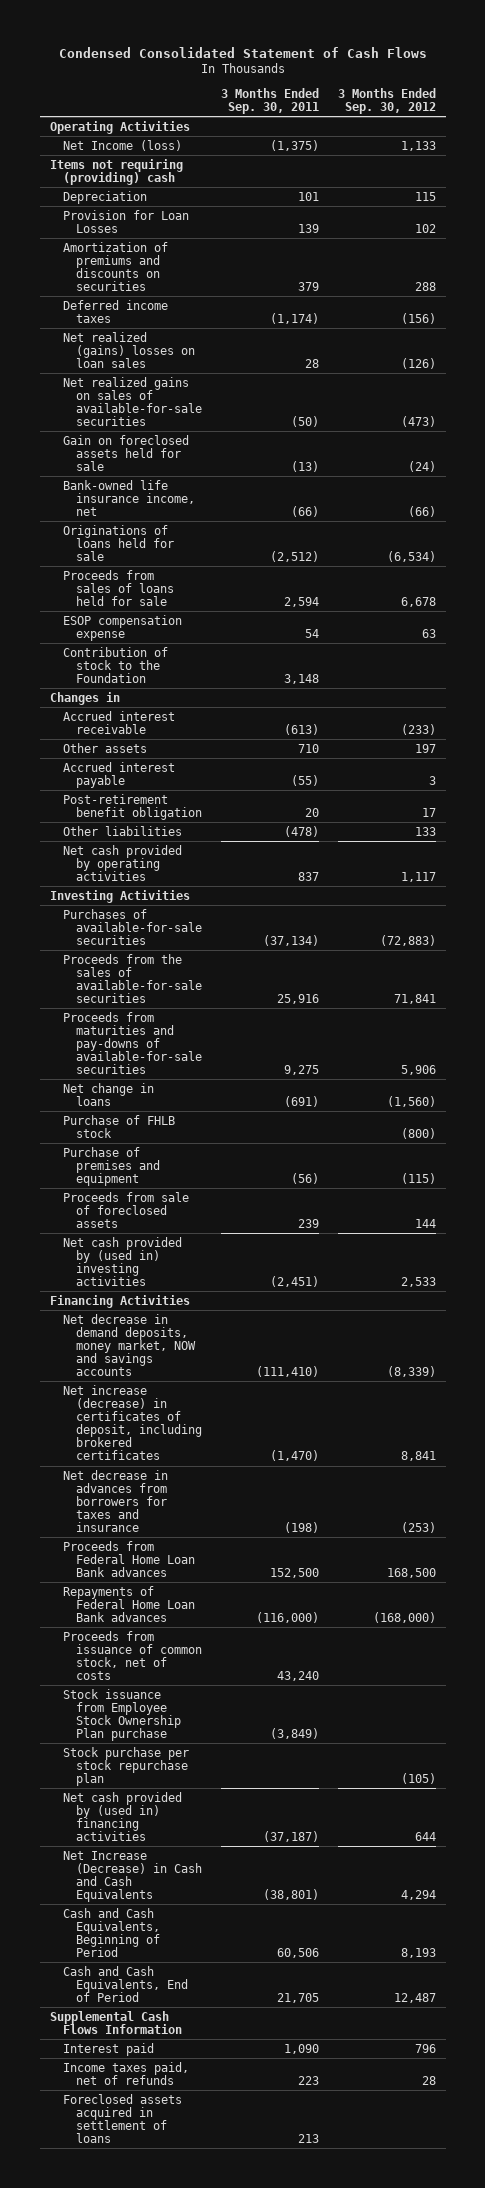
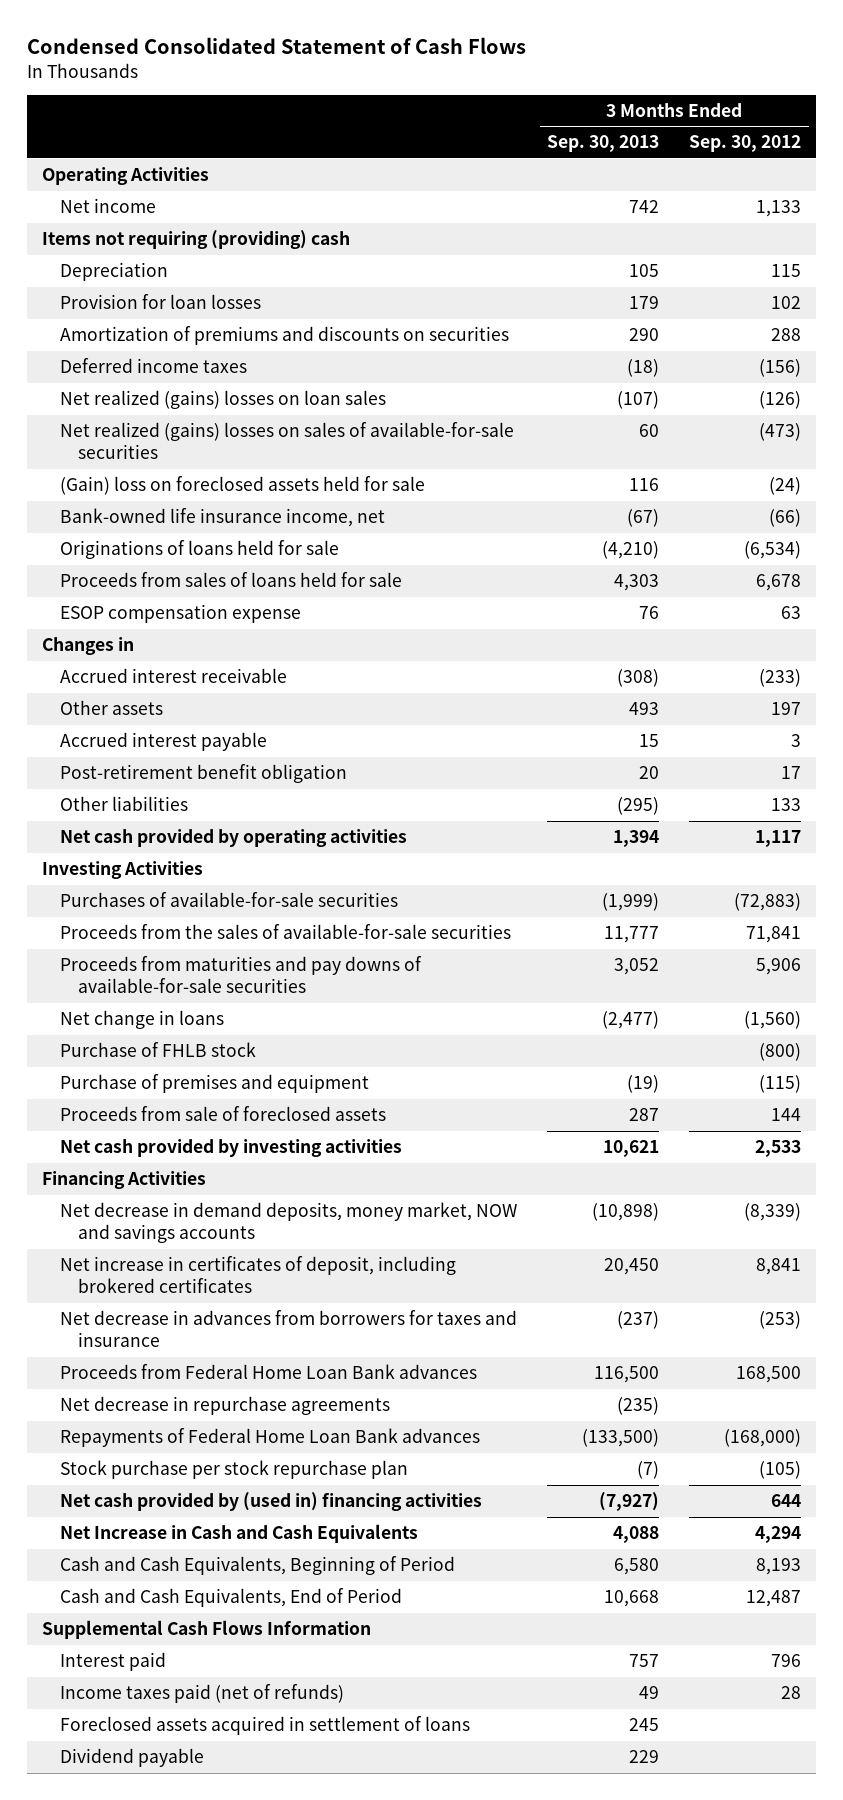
[220,88,319,115] 3 Months Ended Sep. 30, 2011 -> none
none -> [547,135,660,153] Sep. 30, 2013
[62,139,182,151] Net Income (loss) -> [59,198,156,214] Net income
[62,209,189,233] Provision for Loan Losses -> [59,294,261,310] Provision for loan losses
[62,376,202,427] Net realized gains on sales of available-for-sale securities -> [59,422,514,460] Net realized (gains) losses on sales of available-for-sale securities
[62,434,189,471] Gain on foreclosed assets held for sale -> [59,476,425,496] (Gain) loss on foreclosed assets held for sale
[62,646,168,683] Contribution of stock to the Foundation -> none
[62,1011,202,1075] Proceeds from maturities and pay-downs of available-for-sale securities -> [59,956,422,994] Proceeds from maturities and pay downs of available-for-sale securities
[62,1236,182,1287] Net cash provided by (used in) investing activities -> [59,1139,402,1158] Net cash provided by investing activities
[62,1384,202,1461] Net increase (decrease) in certificates of deposit, including brokered certificates -> [59,1256,456,1294] Net increase in certificates of deposit, including brokered certificates
none -> [59,1396,390,1416] Net decrease in repurchase agreements
[62,1630,202,1681] Proceeds from issuance of common stock, net of costs -> none
[62,1688,181,1742] Stock issuance from Employee Stock Ownership Plan purchase -> none
[62,1850,202,1903] Net Increase (Decrease) in Cash and Cash Equivalents -> [59,1524,418,1544] Net Increase in Cash and Cash Equivalents
[62,2061,189,2085] Income taxes paid, net of refunds -> [59,1684,344,1704] Income taxes paid (net of refunds)
none -> [59,1748,204,1768] Dividend payable

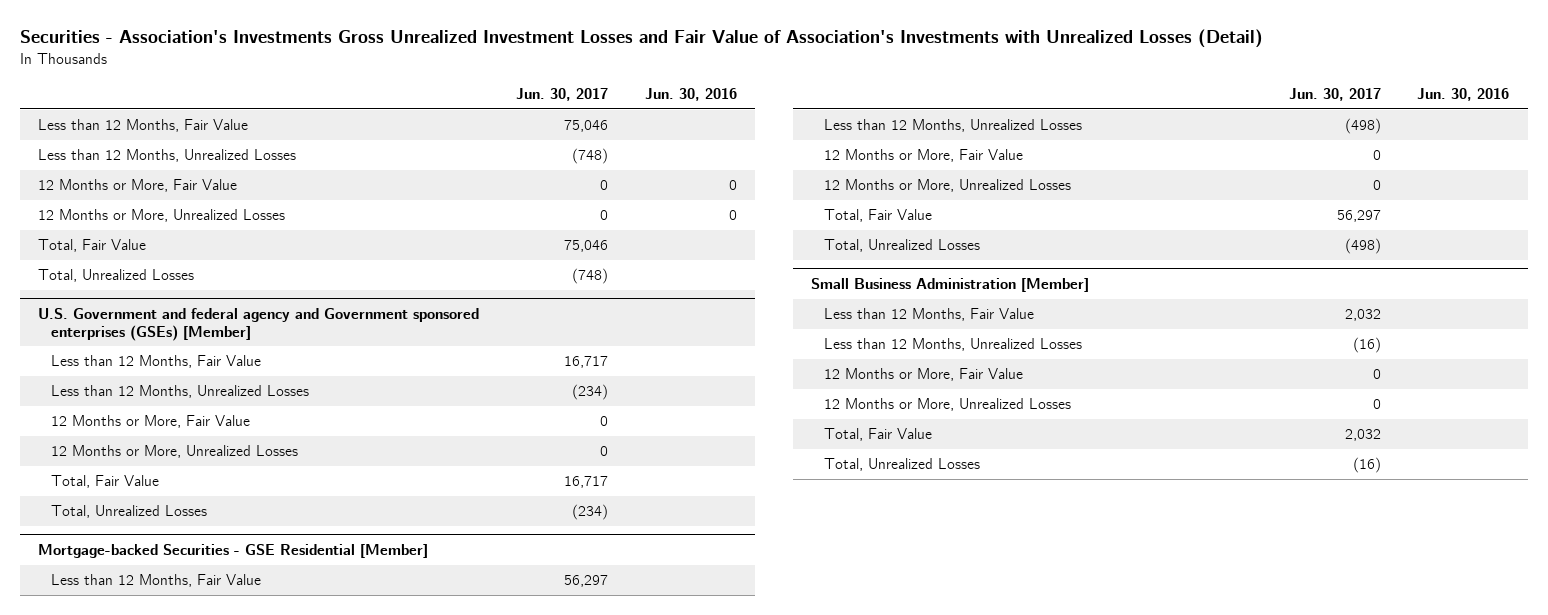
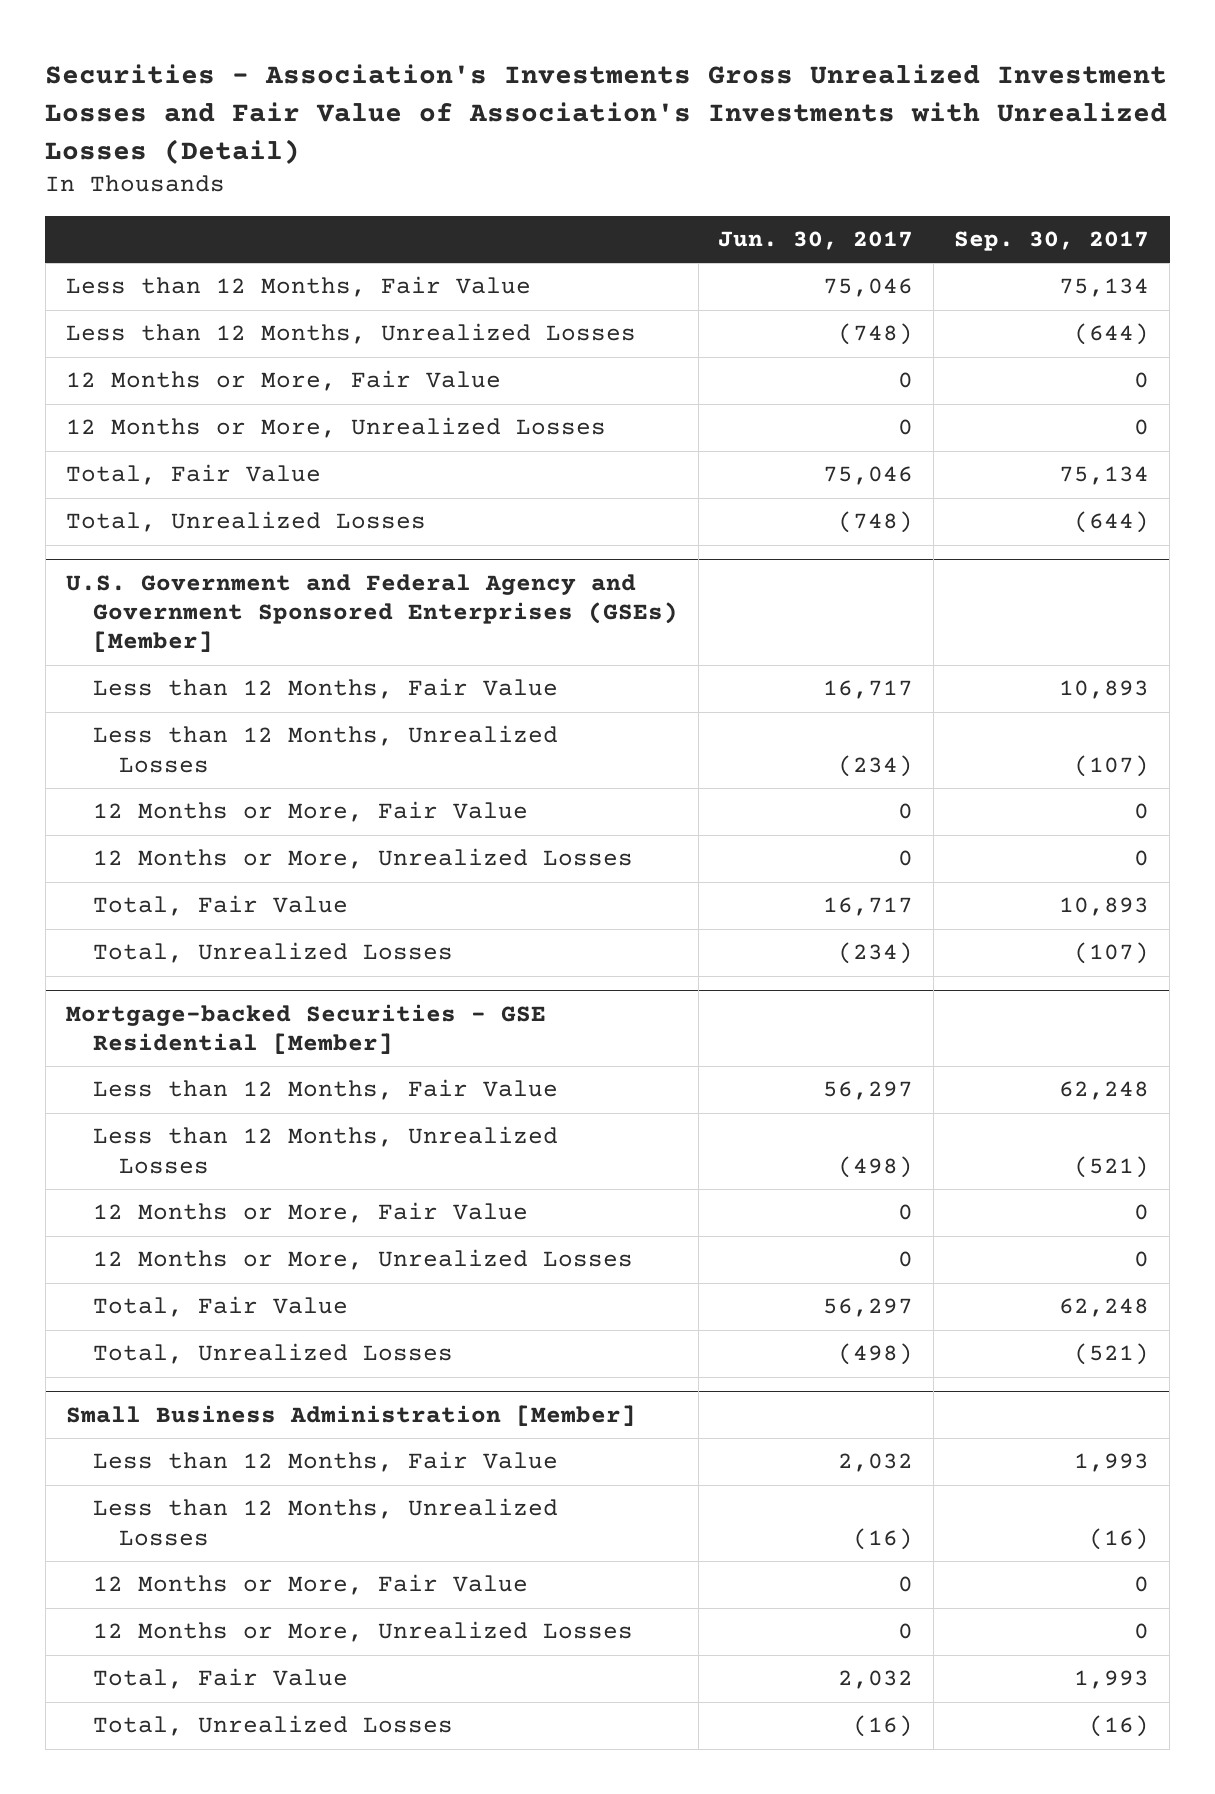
[644,88,737,102] Jun. 30, 2016 -> none
none -> [954,231,1150,252] Sep. 30, 2017
[38,308,480,341] U.S. Government and federal agency and Government sponsored enterprises (GSEs) [Member] -> [65,573,678,653] U.S. Government and Federal Agency and Government Sponsored Enterprises (GSEs) [Member]

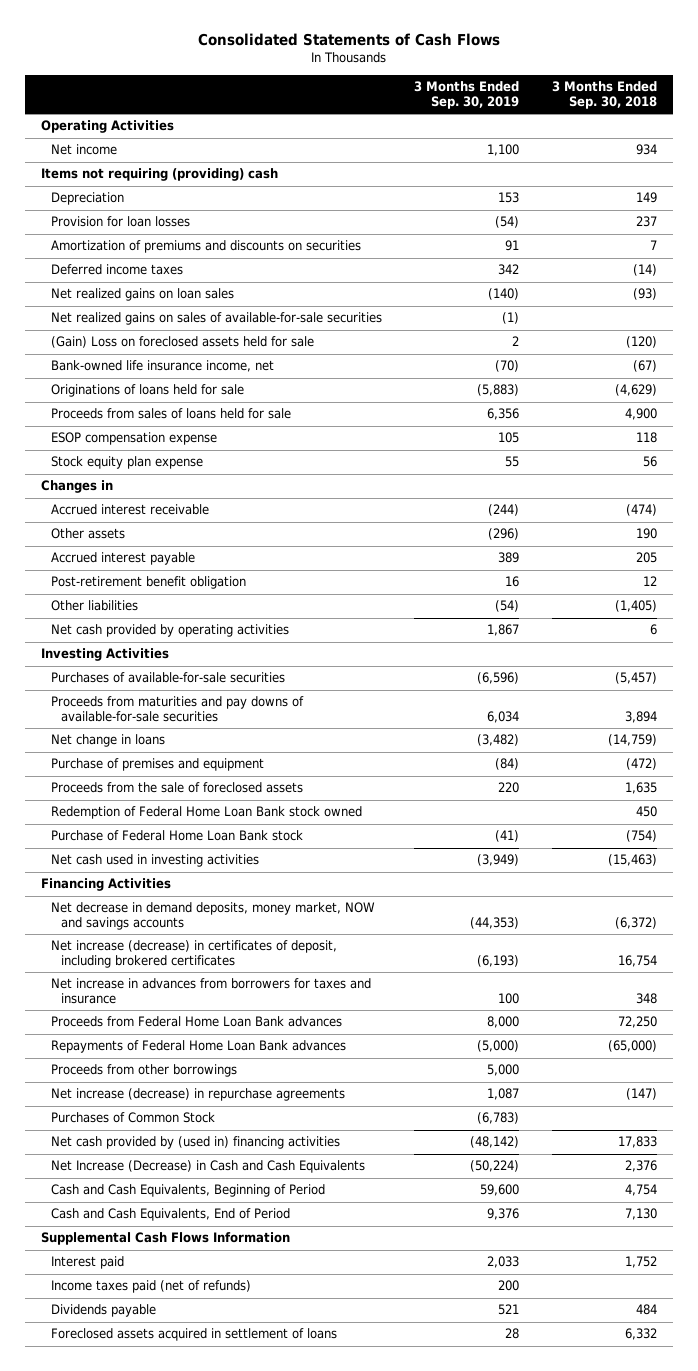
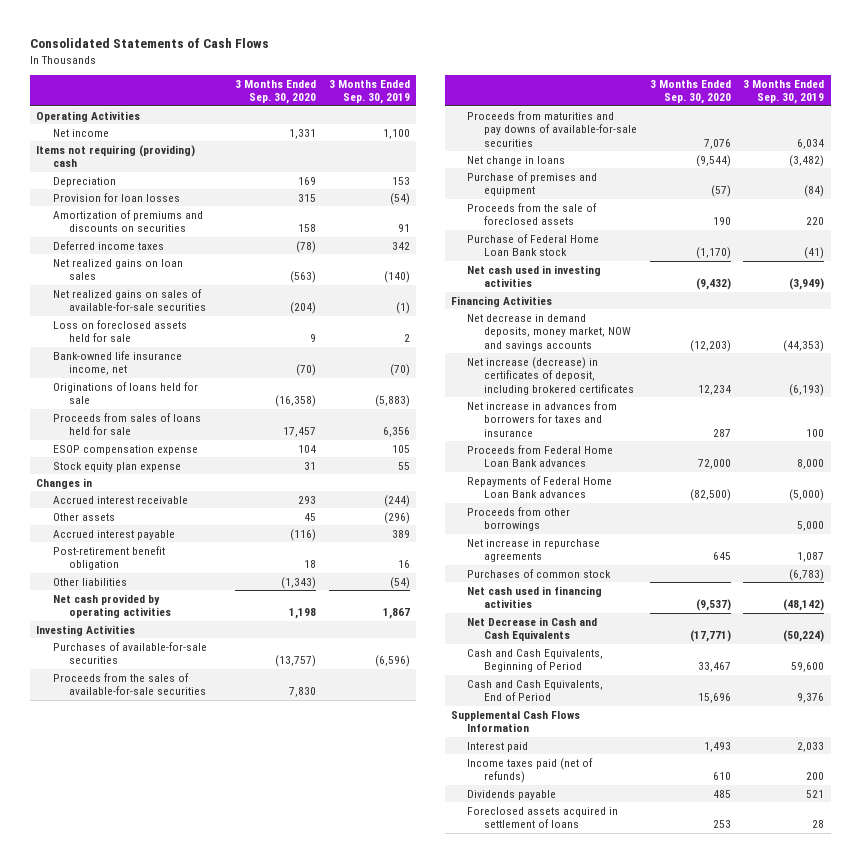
[551,81,657,110] 3 Months Ended Sep. 30, 2018 -> none
none -> [234,79,316,105] 3 Months Ended Sep. 30, 2020
[51,336,315,349] (Gain) Loss on foreclosed assets held for sale -> [52,319,187,343] Loss on foreclosed assets held for sale
none -> [52,672,206,696] Proceeds from the sales of available-for-sale securities
[51,806,363,820] Redemption of Federal Home Loan Bank stock owned -> none
[51,1088,346,1102] Net increase (decrease) in repurchase agreements -> [467,538,601,563] Net increase in repurchase agreements
[51,1112,216,1124] Purchases of Common Stock -> [467,568,612,578] Purchases of common stock
[51,1136,341,1150] Net cash provided by (used in) financing activities -> [467,585,603,609] Net cash used in financing activities
[51,1160,366,1174] Net Increase (Decrease) in Cash and Cash Equivalents -> [467,616,598,642] Net Decrease in Cash and Cash Equivalents

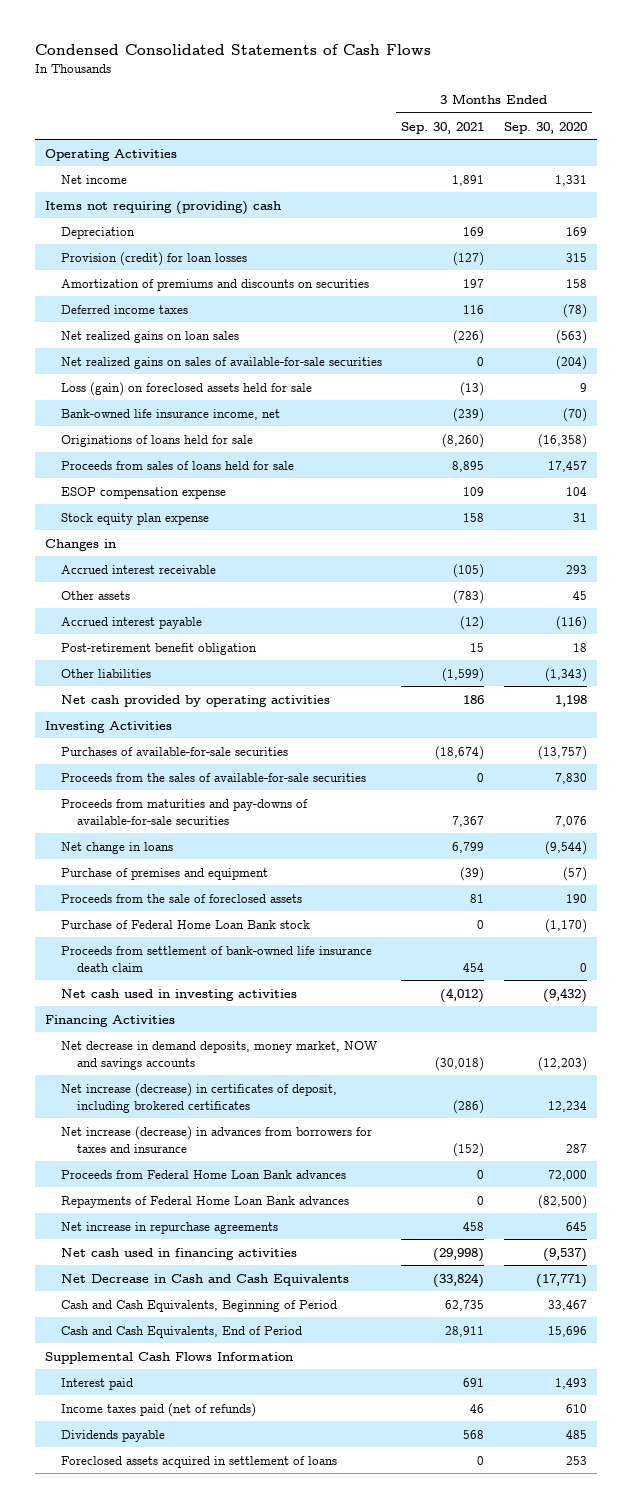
[30,37,270,48] Consolidated Statements of Cash Flows -> [34,44,431,56] Condensed Consolidated Statements of Cash Flows
[328,79,410,105] 3 Months Ended Sep. 30, 2019 -> none
none -> [401,121,485,134] Sep. 30, 2021
[52,192,180,202] Provision for loan losses -> [60,251,247,266] Provision (credit) for loan losses
[52,319,187,343] Loss on foreclosed assets held for sale -> [60,381,312,396] Loss (gain) on foreclosed assets held for sale
[467,110,637,147] Proceeds from maturities and pay downs of available-for-sale securities -> [60,798,308,825] Proceeds from maturities and pay-downs of available-for-sale securities
none -> [60,945,372,972] Proceeds from settlement of bank-owned life insurance death claim
[467,400,618,437] Net increase in advances from borrowers for taxes and insurance -> [60,1125,372,1153] Net increase (decrease) in advances from borrowers for taxes and insurance
[467,506,571,532] Proceeds from other borrowings -> none
[467,568,612,578] Purchases of common stock -> none

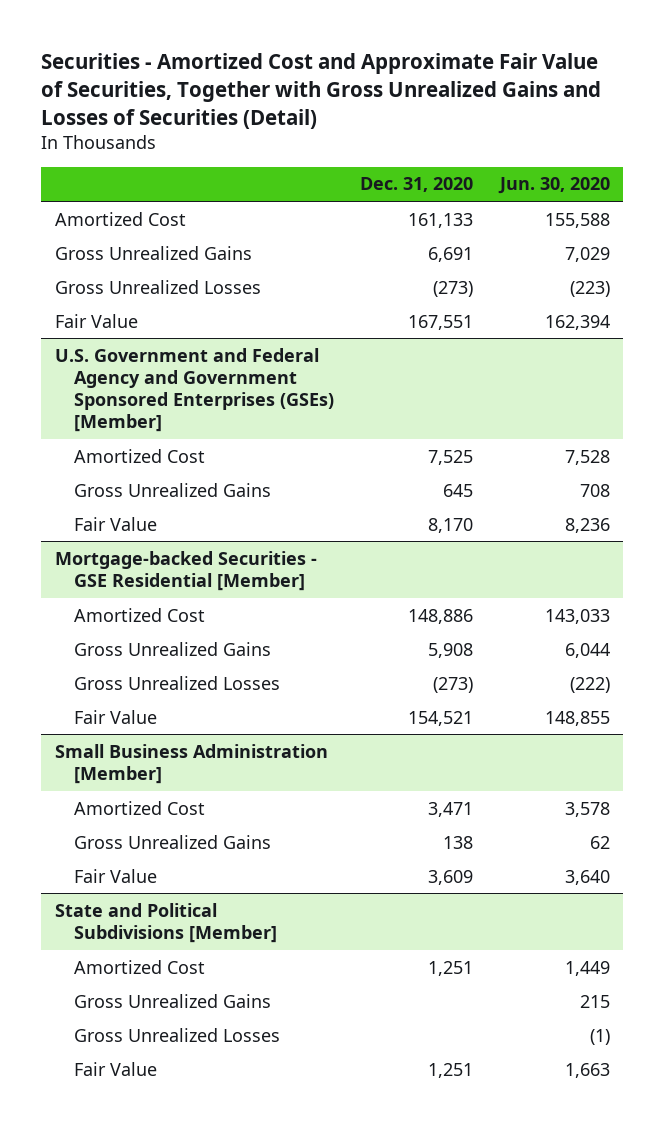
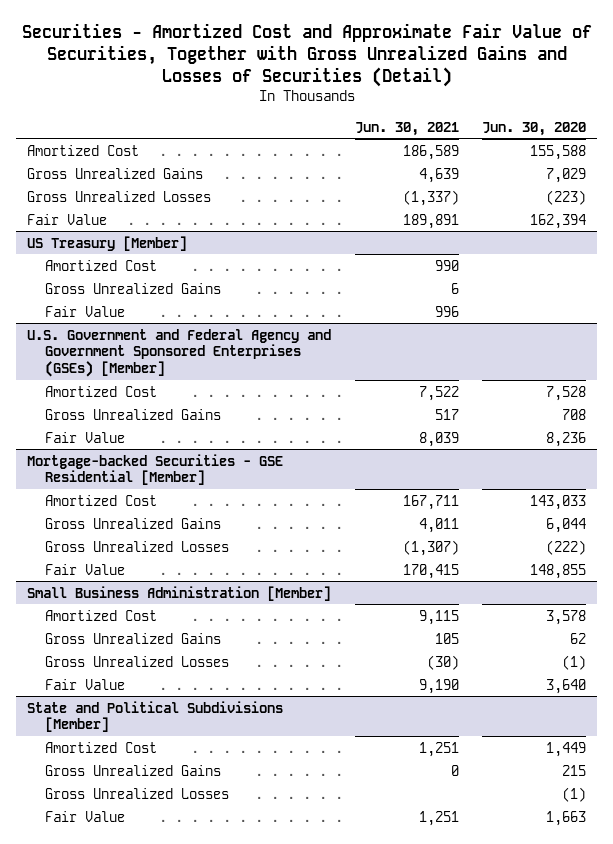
[360,177,474,193] Dec. 31, 2020 -> none
none -> [354,121,459,136] Jun. 30, 2021
none -> [27,235,188,251] US Treasury [Member]
none -> [45,259,158,271] Amortized Cost
none -> [45,282,222,294] Gross Unrealized Gains
none -> [45,305,126,317] Fair Value
none -> [45,655,230,667] Gross Unrealized Losses

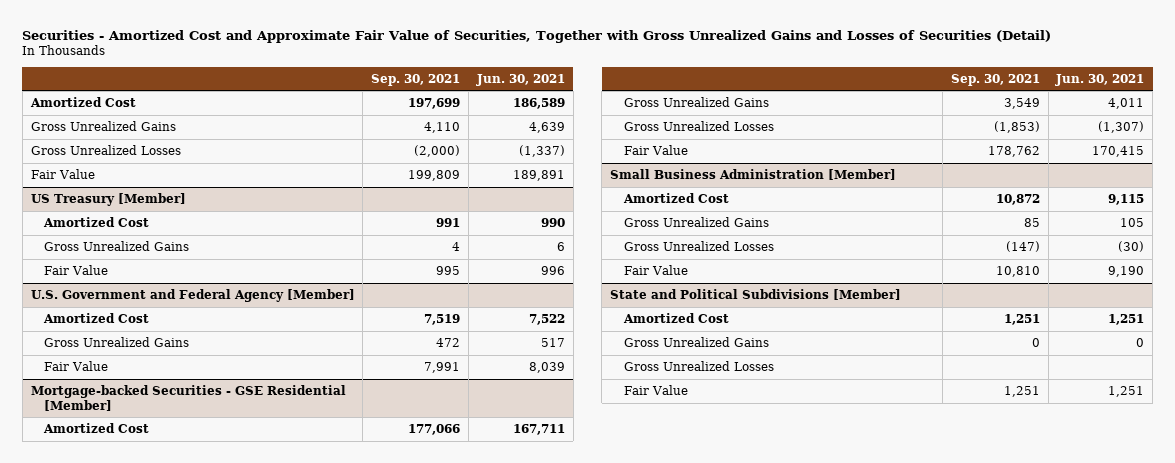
[481,121,586,136] Jun. 30, 2020 -> none
none -> [371,73,461,86] Sep. 30, 2021
[27,328,332,377] U.S. Government and Federal Agency and Government Sponsored Enterprises (GSEs) [Member] -> [30,288,355,302] U.S. Government and Federal Agency [Member]

